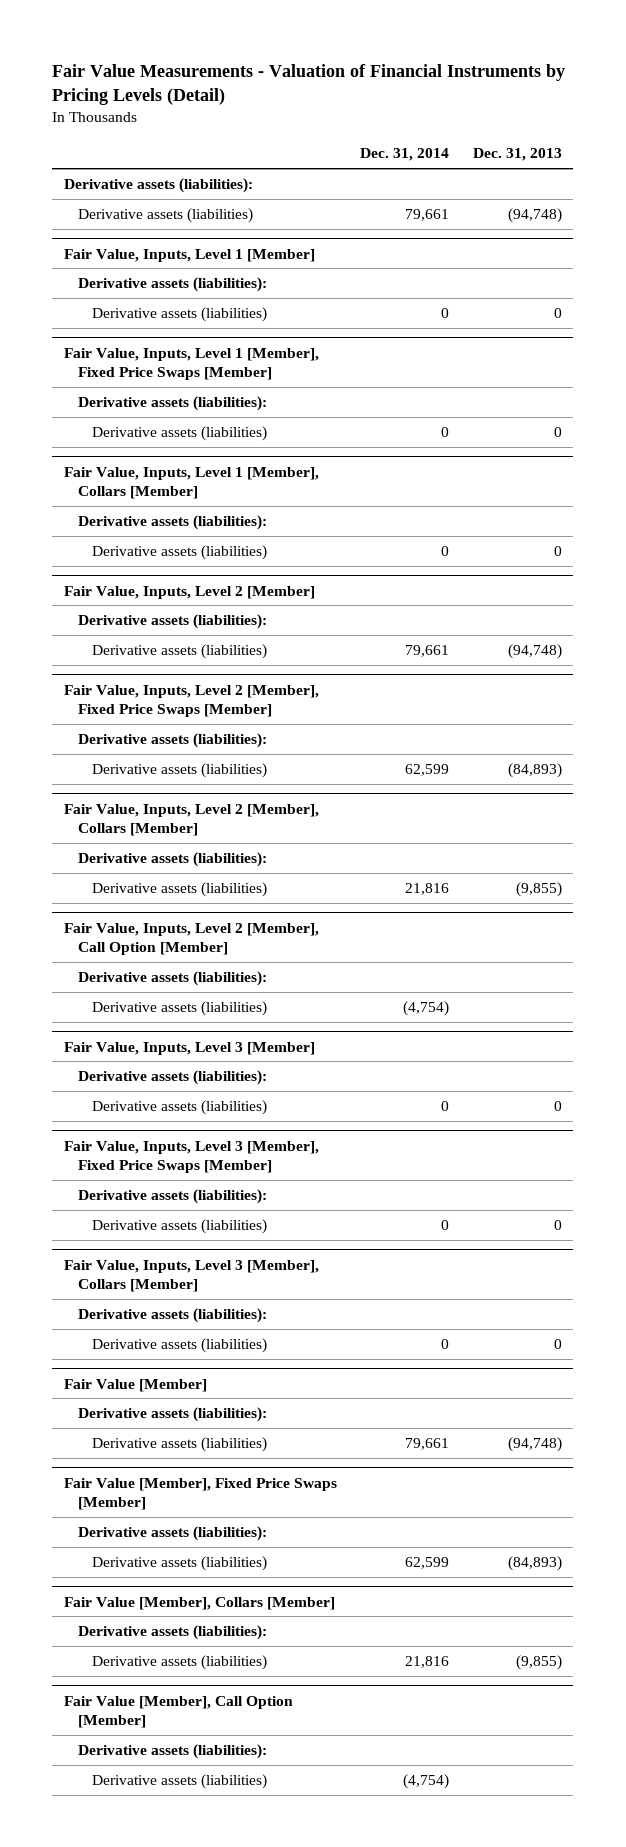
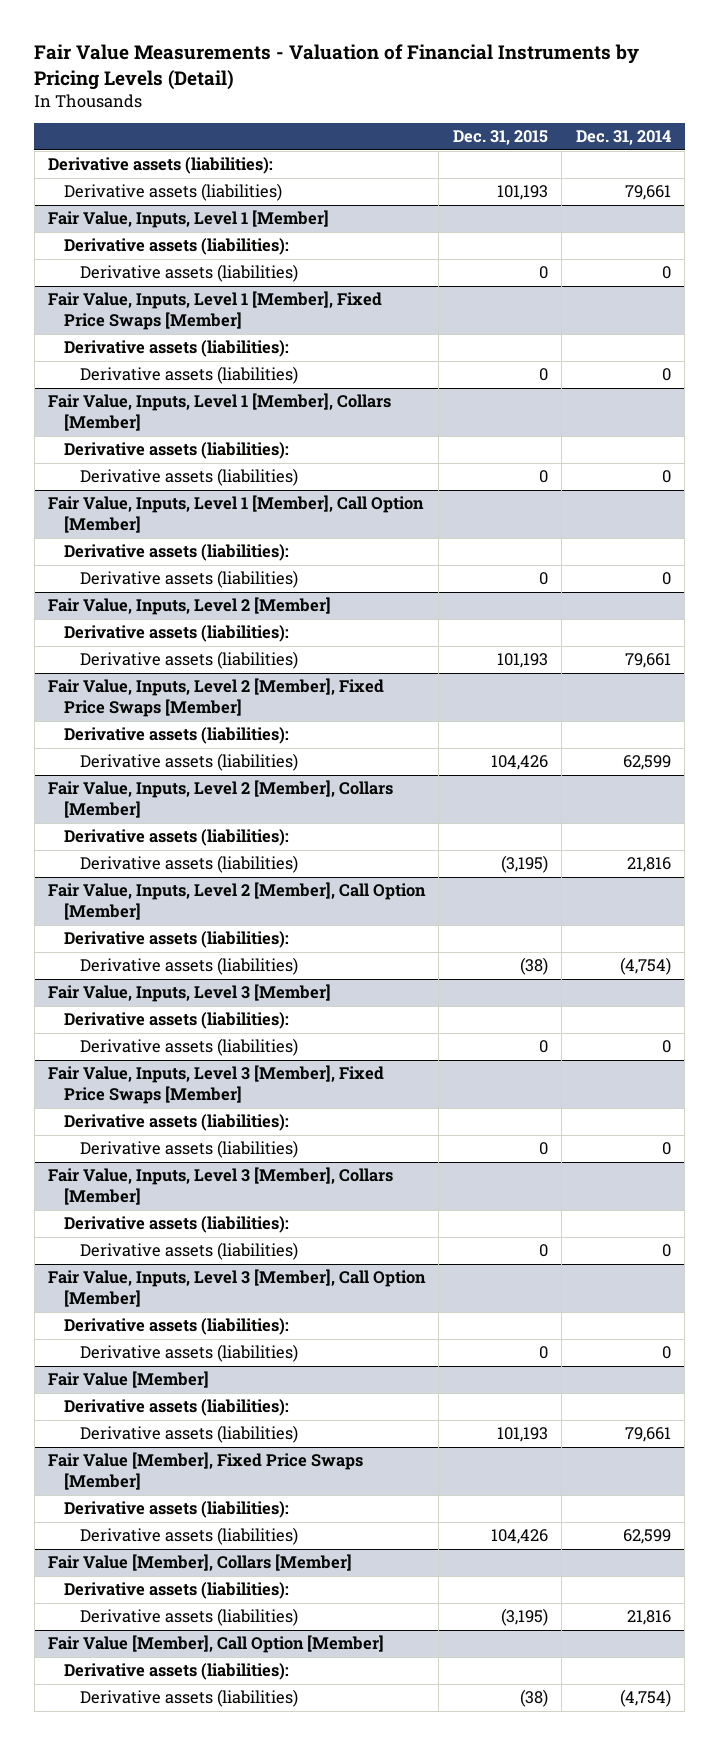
[472,148,562,162] Dec. 31, 2013 -> none
none -> [452,130,548,146] Dec. 31, 2015
none -> [47,495,424,534] Fair Value, Inputs, Level 1 [Member], Call Option [Member]
none -> [63,544,289,562] Derivative assets (liabilities):
none -> [80,570,299,589] Derivative assets (liabilities)
none -> [47,1269,426,1308] Fair Value, Inputs, Level 3 [Member], Call Option [Member]
none -> [63,1318,289,1336] Derivative assets (liabilities):
none -> [80,1344,299,1363] Derivative assets (liabilities)

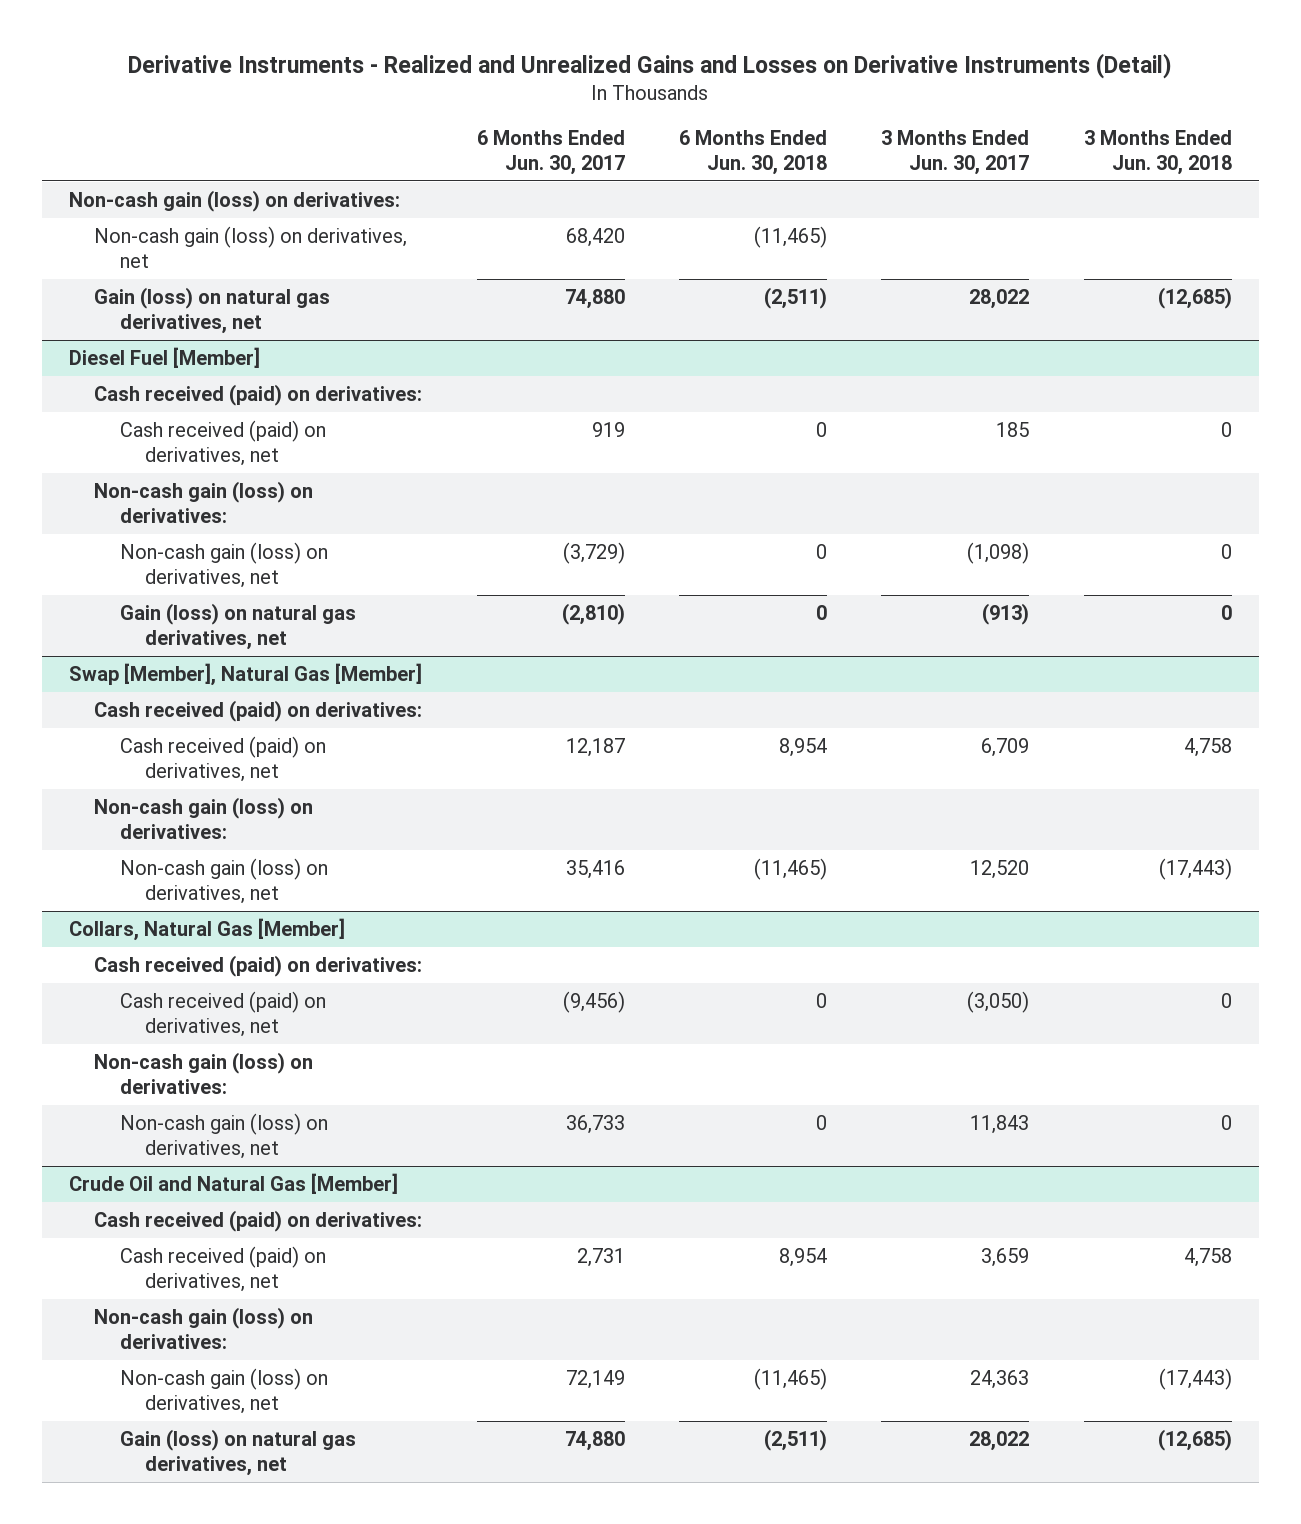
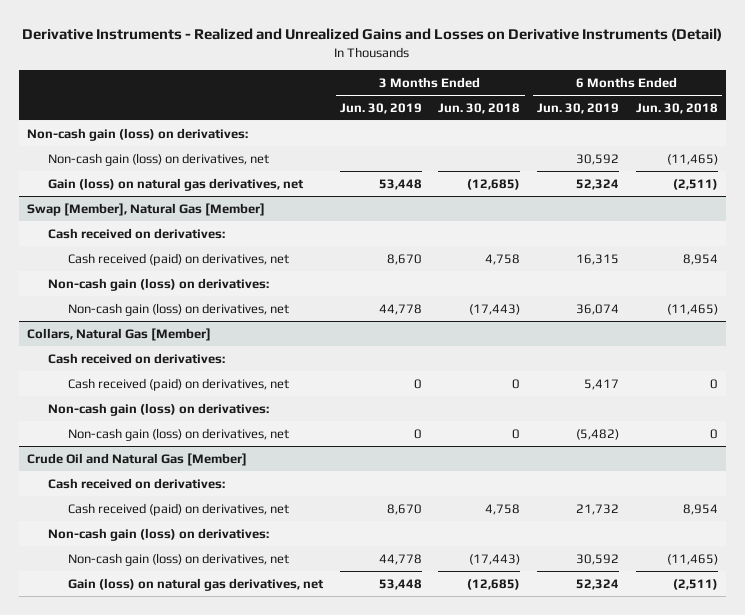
[476,129,625,175] 6 Months Ended Jun. 30, 2017 -> none
[881,129,1030,175] 3 Months Ended Jun. 30, 2017 -> none
none -> [339,102,422,114] Jun. 30, 2019
none -> [537,102,620,114] Jun. 30, 2019
[69,346,261,368] Diesel Fuel [Member] -> none
[94,383,423,406] Cash received (paid) on derivatives: -> none
[119,419,326,467] Cash received (paid) on derivatives, net -> none
[94,480,314,524] Non-cash gain (loss) on derivatives: -> none
[119,541,328,589] Non-cash gain (loss) on derivatives, net -> none
[119,602,356,651] Gain (loss) on natural gas derivatives, net -> none
[94,699,423,722] Cash received (paid) on derivatives: -> [47,227,225,239] Cash received on derivatives:
[94,954,423,977] Cash received (paid) on derivatives: -> [47,352,225,364] Cash received on derivatives:
[94,1209,423,1232] Cash received (paid) on derivatives: -> [47,477,225,489] Cash received on derivatives:

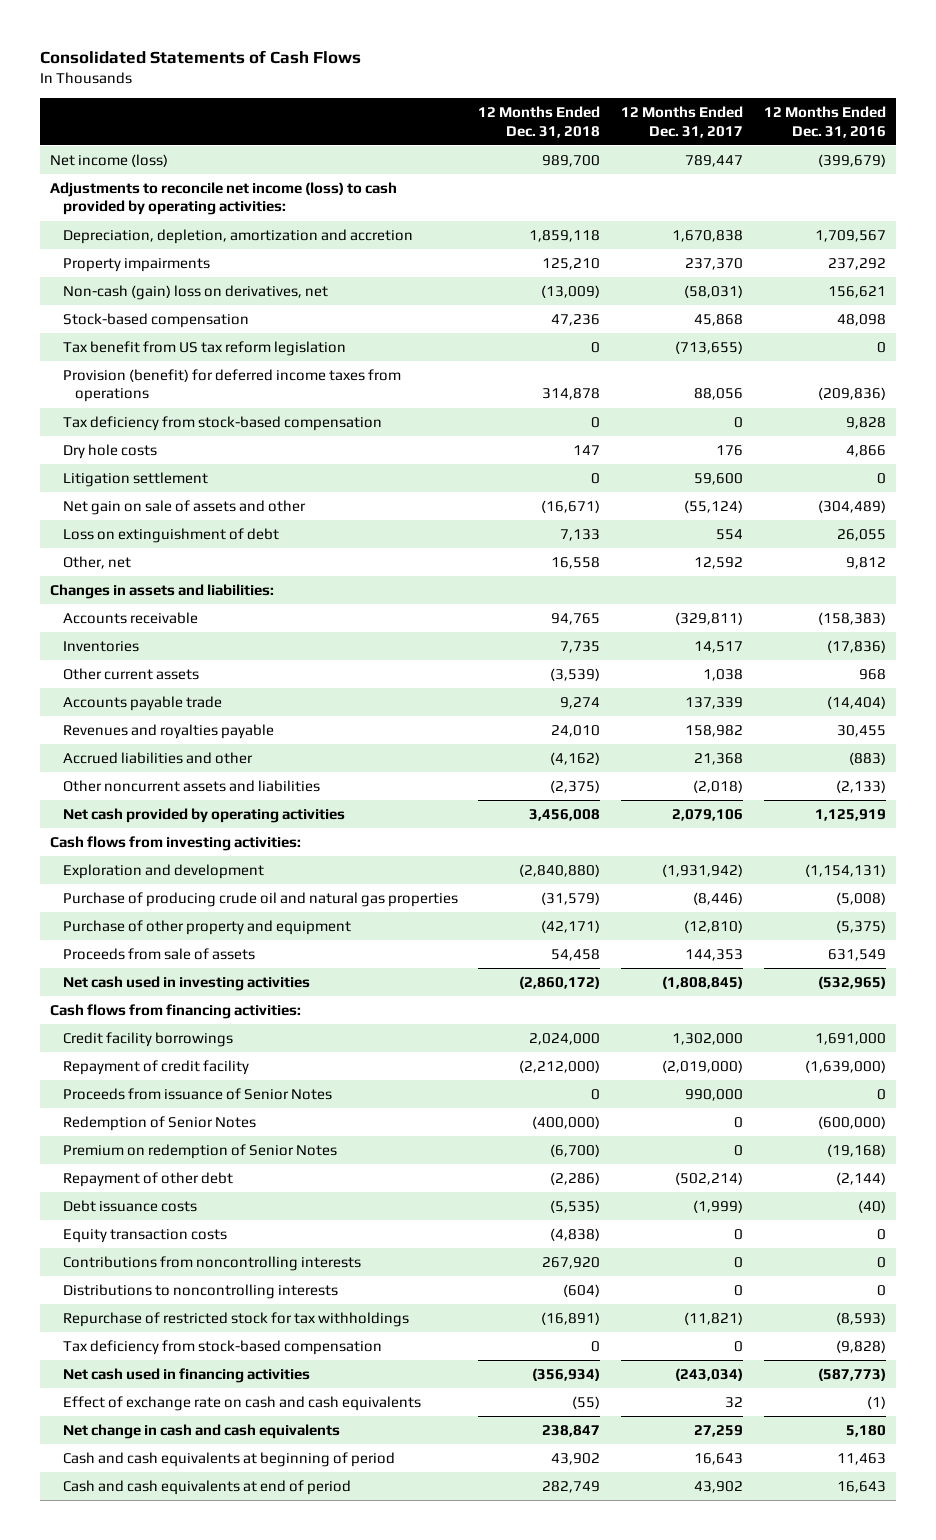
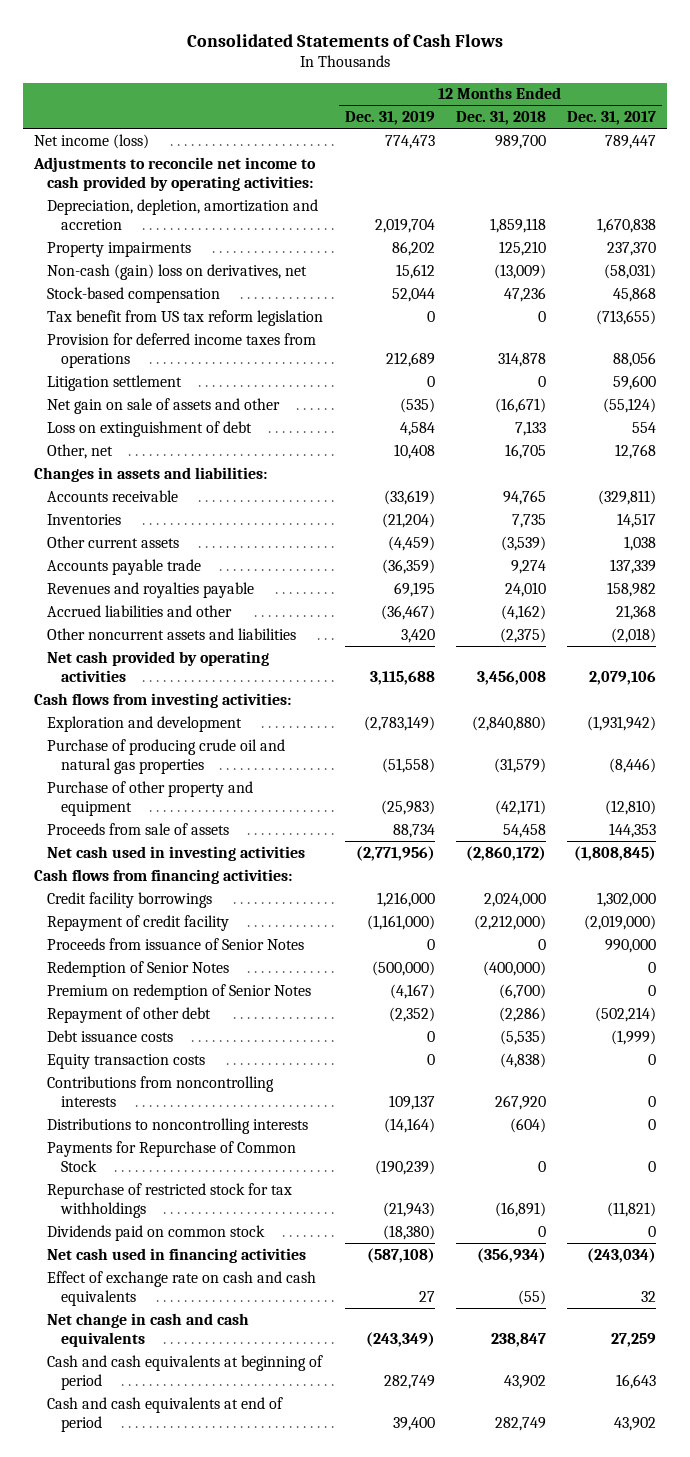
[763,106,886,138] 12 Months Ended Dec. 31, 2016 -> none
none -> [344,111,435,126] Dec. 31, 2019
[50,182,398,216] Adjustments to reconcile net income (loss) to cash provided by operating activities: -> [32,156,316,191] Adjustments to reconcile net income to cash provided by operating activities:
[62,416,382,432] Tax deficiency from stock-based compensation -> none
[62,444,157,460] Dry hole costs -> none
[62,369,401,403] Provision (benefit) for deferred income taxes from operations -> [47,332,317,368] Provision for deferred income taxes from operations
[551,557,601,570] 16,558 -> [504,443,546,459] 16,705
[694,557,744,570] 12,592 -> [615,443,657,459] 12,768
none -> [47,1140,297,1172] Payments for Repurchase of Common Stock
[62,1340,382,1356] Tax deficiency from stock-based compensation -> none
none -> [47,1224,266,1241] Dividends paid on common stock

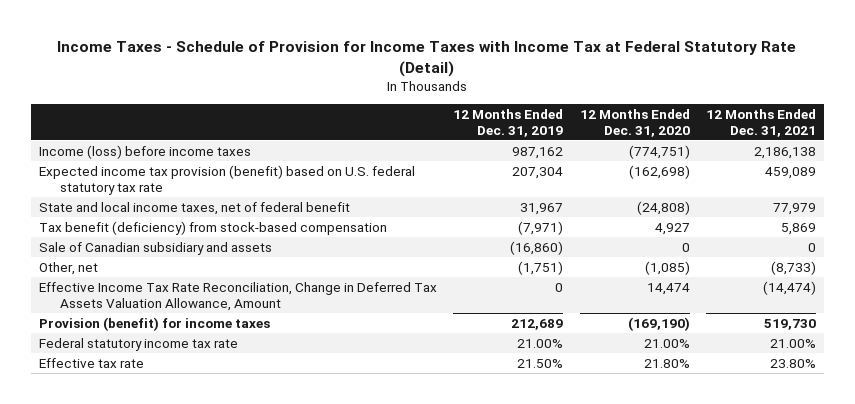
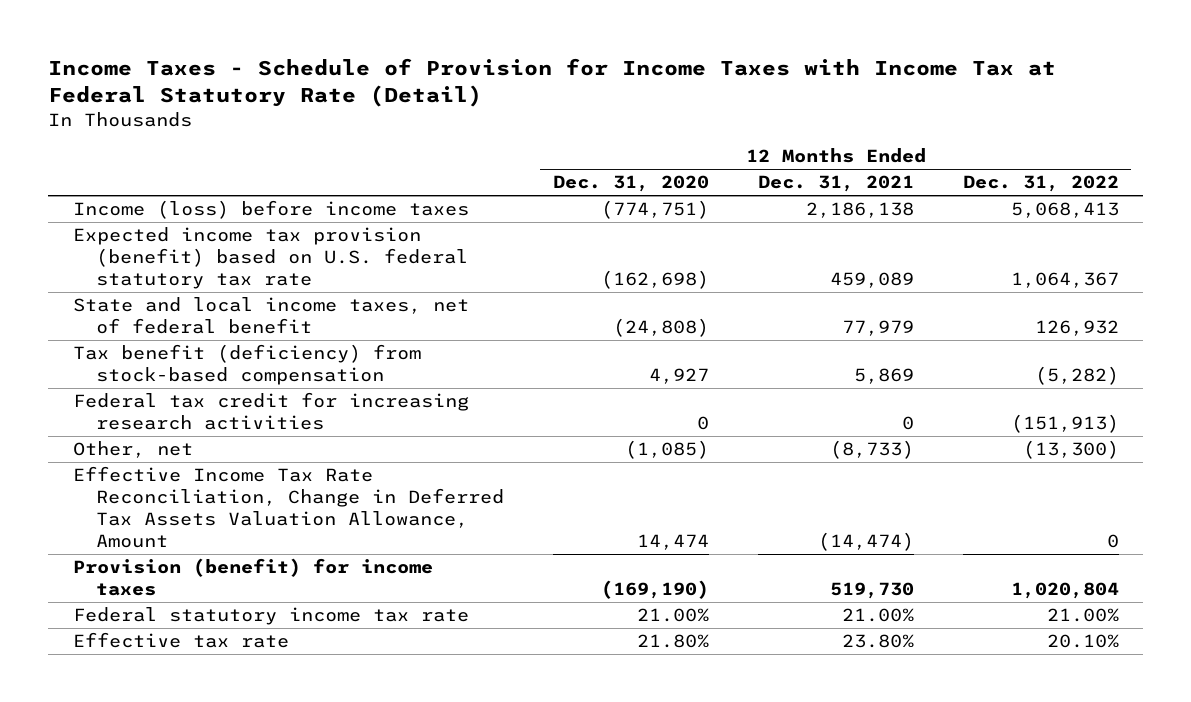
[453,108,564,137] 12 Months Ended Dec. 31, 2019 -> none
none -> [962,175,1119,193] Dec. 31, 2022
[39,241,273,255] Sale of Canadian subsidiary and assets -> none
none -> [72,392,469,431] Federal tax credit for increasing research activities

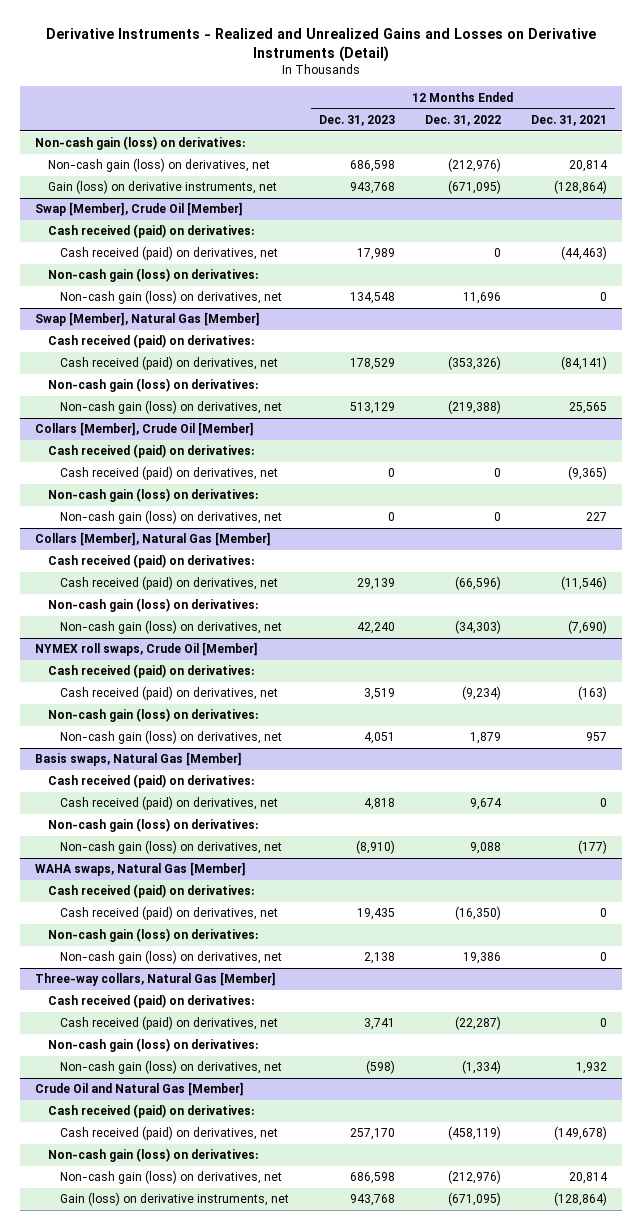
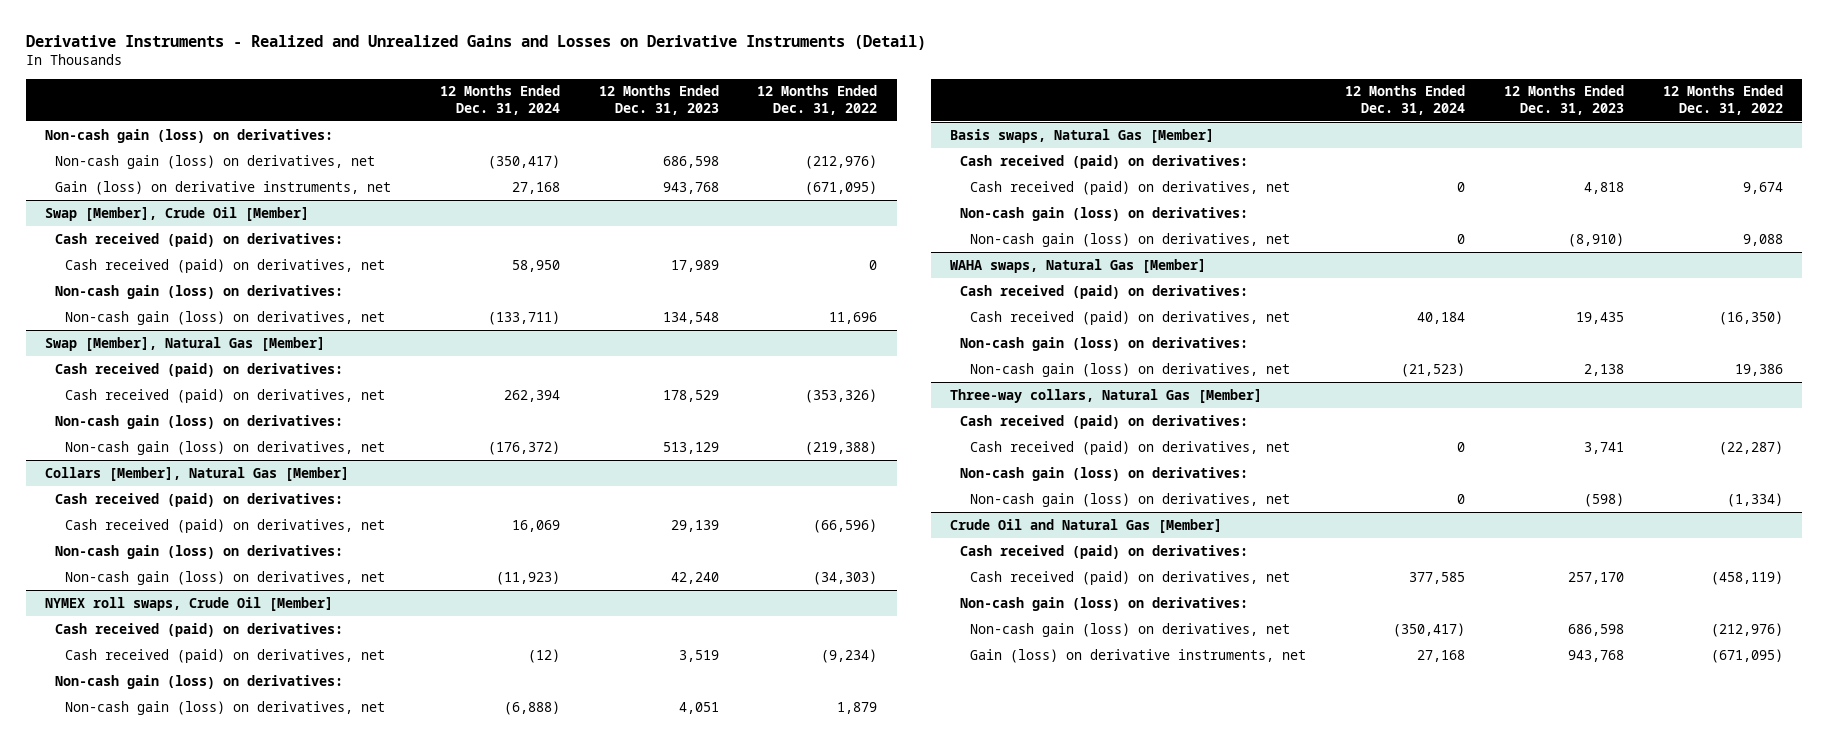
[531,114,608,126] Dec. 31, 2021 -> none
none -> [439,85,560,115] 12 Months Ended Dec. 31, 2024
[35,422,255,437] Collars [Member], Crude Oil [Member] -> none
[47,444,254,459] Cash received (paid) on derivatives: -> none
[59,466,278,481] Cash received (paid) on derivatives, net -> none
[47,488,258,503] Non-cash gain (loss) on derivatives: -> none
[59,510,282,525] Non-cash gain (loss) on derivatives, net -> none

